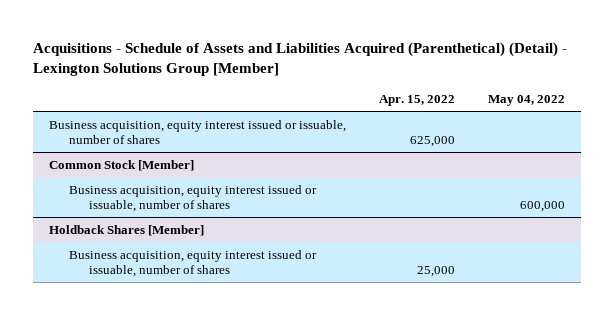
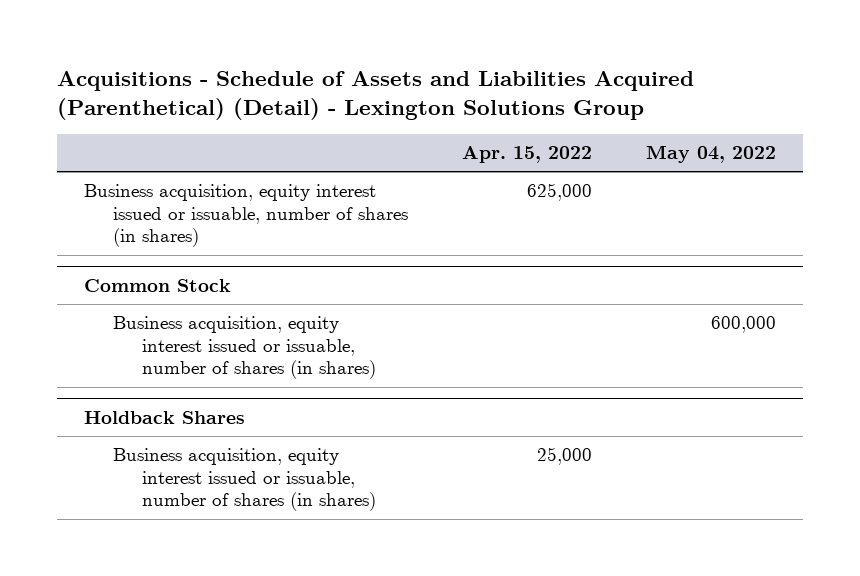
[32,41,567,77] Acquisitions - Schedule of Assets and Liabilities Acquired (Parenthetical) (Detail) - Lexington Solutions Group [Member] -> [56,70,694,121] Acquisitions - Schedule of Assets and Liabilities Acquired (Parenthetical) (Detail) - Lexington Solutions Group
[48,119,346,144] Business acquisition, equity interest issued or issuable, number of shares -> [83,184,408,248] Business acquisition, equity interest issued or issuable, number of shares (in shares)
[48,159,194,171] Common Stock [Member] -> [83,278,231,292] Common Stock
[69,184,318,212] Business acquisition, equity interest issued or issuable, number of shares -> [112,316,377,380] Business acquisition, equity interest issued or issuable, number of shares (in shares)
[48,224,204,236] Holdback Shares [Member] -> [83,410,245,424] Holdback Shares
[69,249,318,277] Business acquisition, equity interest issued or issuable, number of shares -> [112,448,377,512] Business acquisition, equity interest issued or issuable, number of shares (in shares)

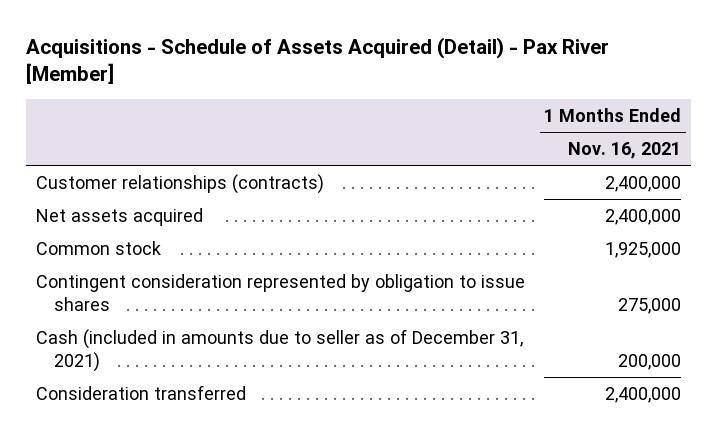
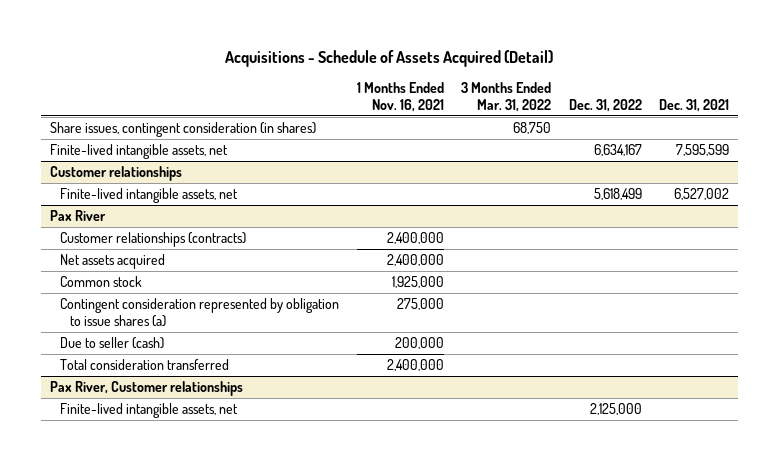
[25,36,609,85] Acquisitions - Schedule of Assets Acquired (Detail) - Pax River [Member] -> [225,49,554,67] Acquisitions - Schedule of Assets Acquired (Detail)
none -> [461,81,552,112] 3 Months Ended Mar. 31, 2022
none -> [568,98,642,112] Dec. 31, 2022
none -> [658,98,729,112] Dec. 31, 2021
none -> [49,122,316,138] Share issues, contingent consideration (in shares)
none -> [49,144,228,160] Finite-lived intangible assets, net
none -> [49,166,182,182] Customer relationships
none -> [60,188,239,204] Finite-lived intangible assets, net
none -> [49,210,106,222] Pax River
[35,273,525,311] Contingent consideration represented by obligation to issue shares -> [60,298,340,328] Contingent consideration represented by obligation to issue shares (a)
[35,328,523,372] Cash (included in amounts due to seller as of December 31, 2021) -> [60,337,165,350] Due to seller (cash)
[35,384,246,400] Consideration transferred -> [60,359,230,371] Total consideration transferred
none -> [49,381,243,397] Pax River, Customer relationships
none -> [60,403,239,419] Finite-lived intangible assets, net

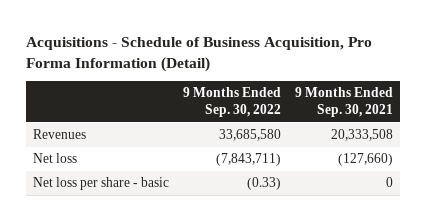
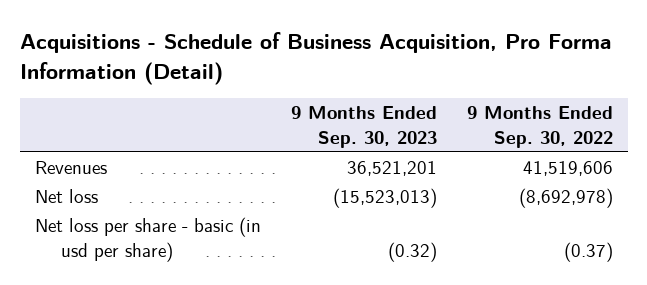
[294,87,393,118] 9 Months Ended Sep. 30, 2021 -> none
none -> [290,106,437,148] 9 Months Ended Sep. 30, 2023
[219,129,282,142] 33,685,580 -> [522,161,613,177] 41,519,606
[216,153,282,167] (7,843,711) -> [518,188,613,209] (8,692,978)
[33,177,170,191] Net loss per share - basic -> [34,217,261,262] Net loss per share - basic (in usd per share)
[247,177,282,191] (0.33) -> [563,241,613,262] (0.37)

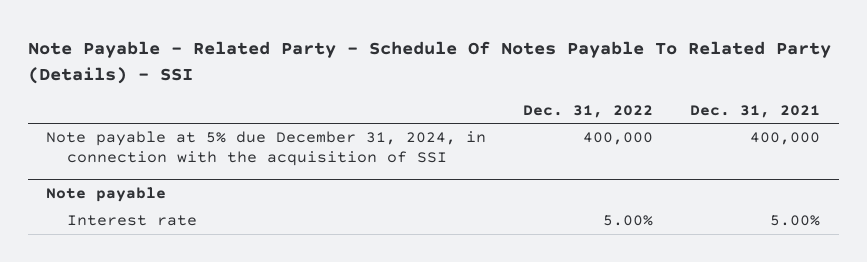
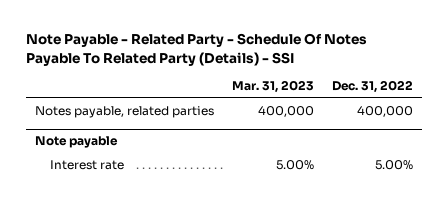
[690,104,821,118] Dec. 31, 2021 -> none
none -> [232,80,315,94] Mar. 31, 2023
[46,131,487,166] Note payable at 5% due December 31, 2024, in connection with the acquisition of SSI -> [35,105,215,118] Notes payable, related parties

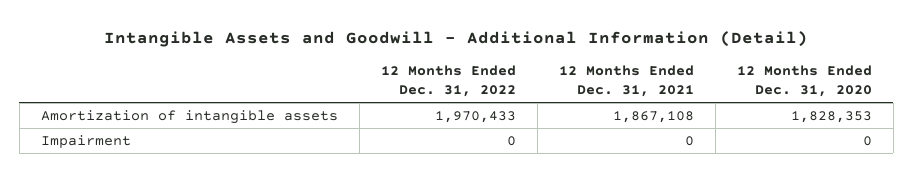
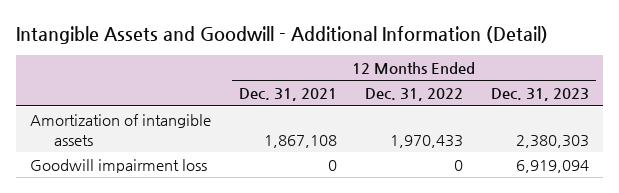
[736,64,872,98] 12 Months Ended Dec. 31, 2020 -> none
none -> [491,88,590,102] Dec. 31, 2023
[40,134,131,148] Impairment -> [30,159,208,174] Goodwill impairment loss

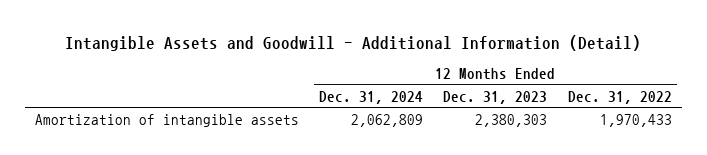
[239,88,338,102] Dec. 31, 2021 -> none
none -> [319,90,424,104] Dec. 31, 2024
[30,159,208,174] Goodwill impairment loss -> none

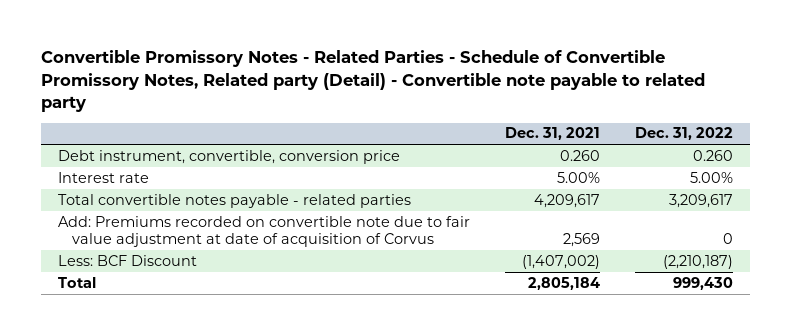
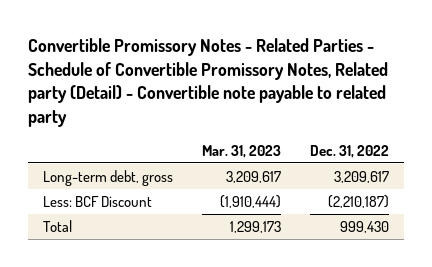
[504,127,600,141] Dec. 31, 2021 -> none
none -> [202,145,282,159] Mar. 31, 2023
[58,149,401,164] Debt instrument, convertible, conversion price -> none
[58,171,150,183] Interest rate -> none
[58,215,471,247] Add: Premiums recorded on convertible note due to fair value adjustment at date of acquisition of Corvus -> none
[58,193,412,208] Total convertible notes payable - related parties -> [42,169,173,186] Long-term debt, gross

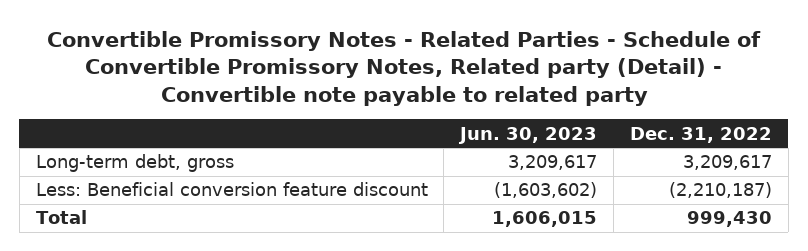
[202,145,282,159] Mar. 31, 2023 -> none
none -> [458,126,598,144] Jun. 30, 2023
[42,195,152,207] Less: BCF Discount -> [35,182,428,197] Less: Beneficial conversion feature discount

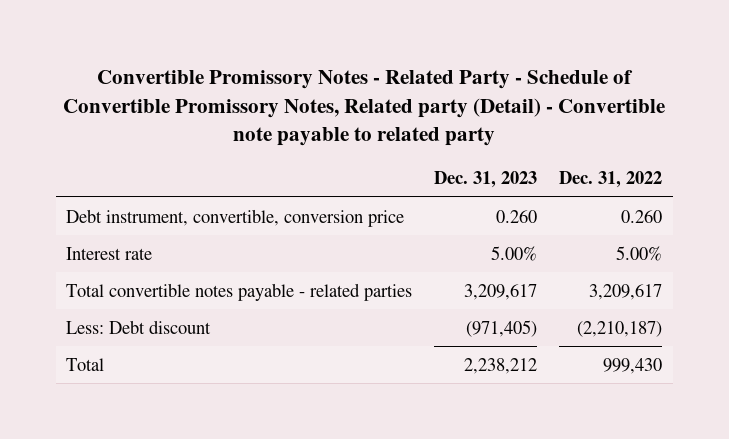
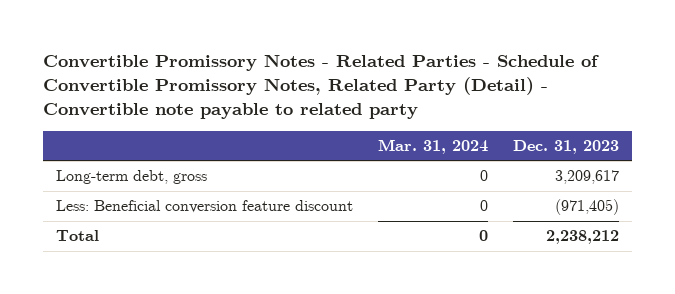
[63,70,666,147] Convertible Promissory Notes - Related Party - Schedule of Convertible Promissory Notes, Related party (Detail) - Convertible note payable to related party -> [43,54,600,120] Convertible Promissory Notes - Related Parties - Schedule of Convertible Promissory Notes, Related Party (Detail) - Convertible note payable to related party
[559,171,663,189] Dec. 31, 2022 -> none
none -> [378,138,489,154] Mar. 31, 2024
[66,208,405,227] Debt instrument, convertible, conversion price -> none
[66,246,153,260] Interest rate -> none
[66,282,413,301] Total convertible notes payable - related parties -> [55,170,207,185] Long-term debt, gross
[66,319,212,334] Less: Debt discount -> [55,200,353,214] Less: Beneficial conversion feature discount

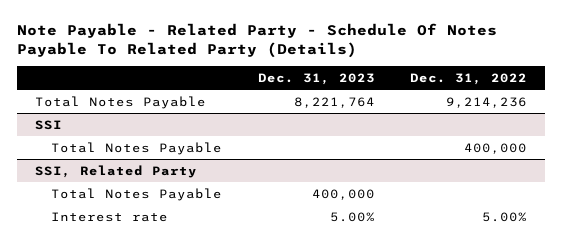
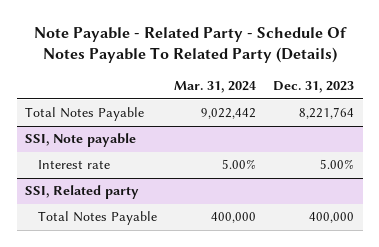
[410,72,528,85] Dec. 31, 2022 -> none
none -> [173,81,256,94] Mar. 31, 2024
[34,119,62,130] SSI -> none
[51,141,223,155] Total Notes Payable -> none
[34,164,197,178] SSI, Related Party -> none
[51,187,223,201] Total Notes Payable -> none
none -> [25,133,137,148] SSI, Note payable
none -> [25,185,140,200] SSI, Related party
none -> [37,211,157,226] Total Notes Payable

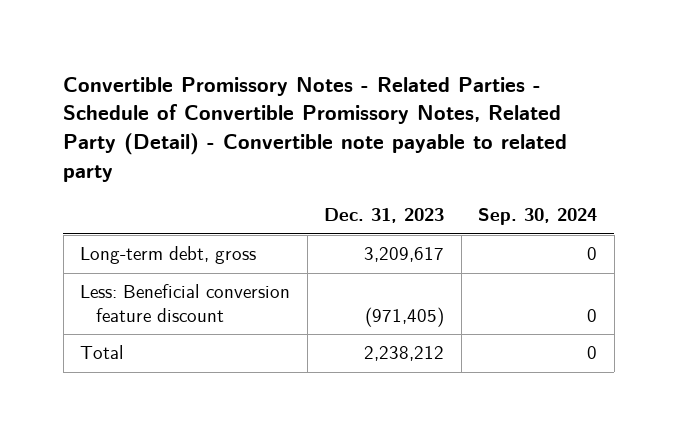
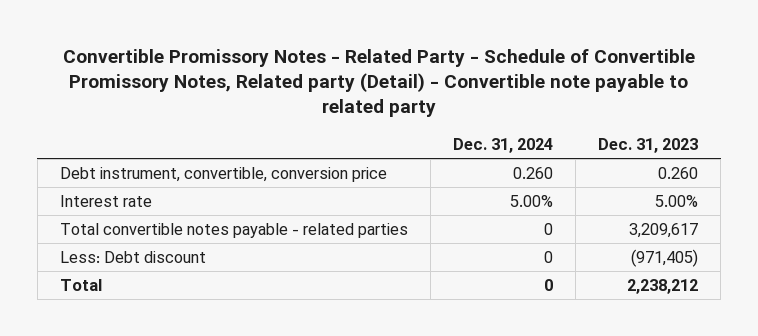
[63,76,568,182] Convertible Promissory Notes - Related Parties - Schedule of Convertible Promissory Notes, Related Party (Detail) - Convertible note payable to related party -> [62,48,695,118] Convertible Promissory Notes - Related Party - Schedule of Convertible Promissory Notes, Related party (Detail) - Convertible note payable to related party
[478,208,598,226] Sep. 30, 2024 -> none
none -> [452,137,553,153] Dec. 31, 2024
none -> [59,167,387,183] Debt instrument, convertible, conversion price
none -> [59,195,152,208] Interest rate
[80,246,257,265] Long-term debt, gross -> [59,223,408,239] Total convertible notes payable - related parties
[80,284,291,322] Less: Beneficial conversion feature discount -> [59,251,206,264] Less: Debt discount

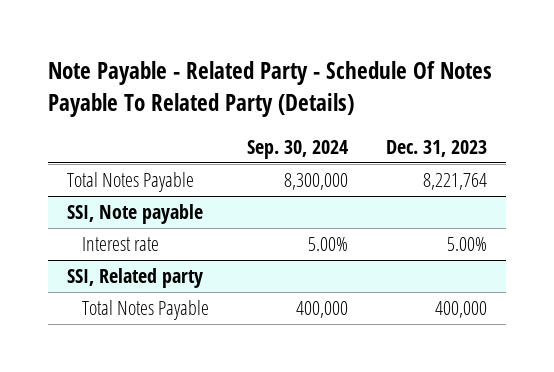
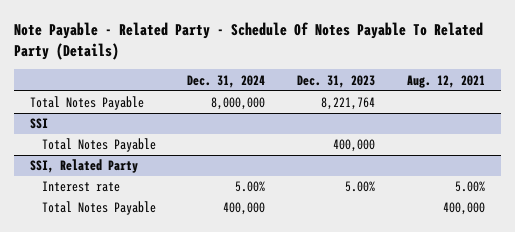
[246,140,348,160] Sep. 30, 2024 -> none
none -> [187,74,266,88] Dec. 31, 2024
none -> [406,74,485,88] Aug. 12, 2021
[67,204,204,225] SSI, Note payable -> none
[81,237,159,252] Interest rate -> none
[67,268,204,289] SSI, Related party -> none
none -> [29,118,48,130] SSI
none -> [29,159,138,174] SSI, Related Party
none -> [41,181,120,193] Interest rate
none -> [41,201,156,216] Total Notes Payable

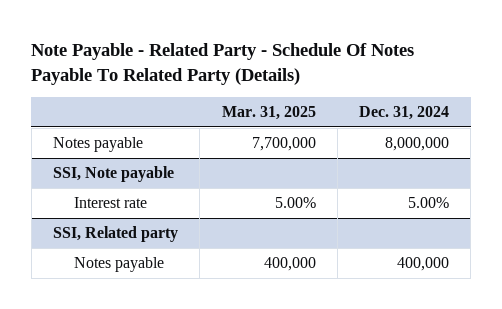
[297,74,376,88] Dec. 31, 2023 -> none
[406,74,485,88] Aug. 12, 2021 -> none
none -> [221,105,316,120] Mar. 31, 2025
[29,118,48,130] SSI -> none
[41,138,156,153] Total Notes Payable -> none
[29,159,138,174] SSI, Related Party -> none
[29,96,144,111] Total Notes Payable -> [53,137,144,153] Notes payable
none -> [53,166,175,183] SSI, Note payable
none -> [53,226,179,243] SSI, Related party
[41,201,156,216] Total Notes Payable -> [74,257,165,273] Notes payable

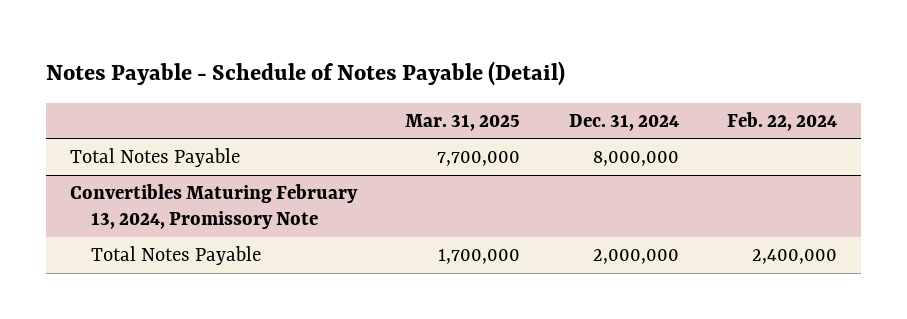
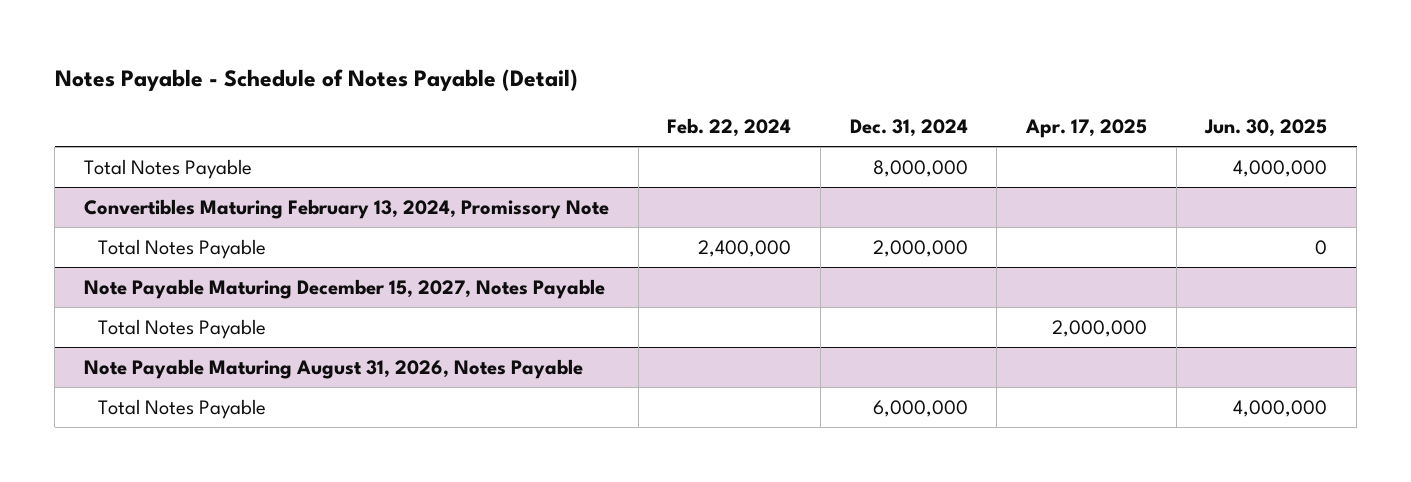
[405,113,521,131] Mar. 31, 2025 -> none
none -> [1025,119,1148,139] Apr. 17, 2025
none -> [1204,119,1328,138] Jun. 30, 2025
none -> [83,278,605,299] Note Payable Maturing December 15, 2027, Notes Payable
none -> [98,318,267,339] Total Notes Payable
none -> [83,358,583,379] Note Payable Maturing August 31, 2026, Notes Payable
none -> [98,398,267,419] Total Notes Payable

